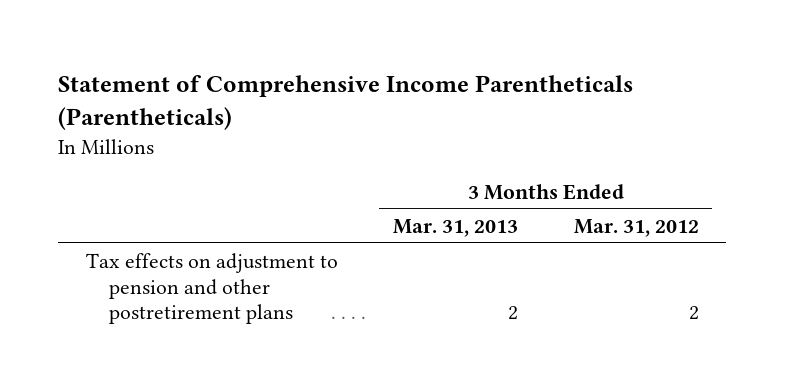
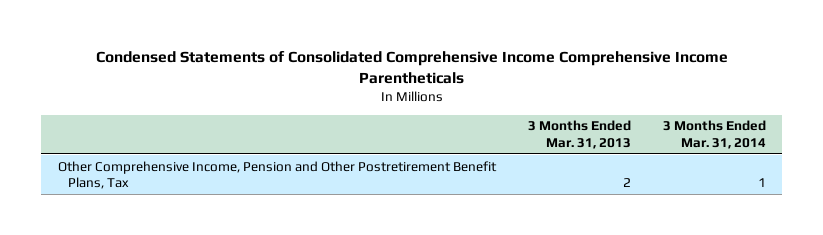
[58,74,634,130] Statement of Comprehensive Income Parentheticals (Parentheticals) -> [95,51,728,85] Condensed Statements of Consolidated Comprehensive Income Comprehensive Income Parentheticals
[573,218,699,237] Mar. 31, 2012 -> none
none -> [662,120,766,149] 3 Months Ended Mar. 31, 2014
[85,252,338,325] Tax effects on adjustment to pension and other postretirement plans -> [57,160,497,190] Other Comprehensive Income, Pension and Other Postretirement Benefit Plans, Tax

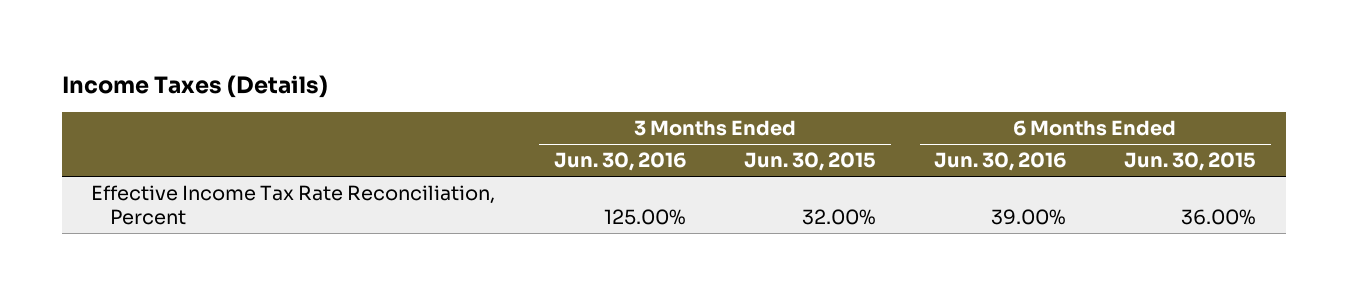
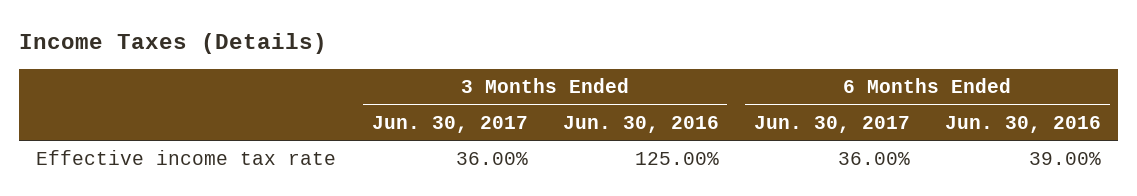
[743,152,876,172] Jun. 30, 2015 -> none
[1124,152,1257,172] Jun. 30, 2015 -> none
none -> [371,115,528,133] Jun. 30, 2017
none -> [753,115,910,133] Jun. 30, 2017
[91,185,496,226] Effective Income Tax Rate Reconciliation, Percent -> [36,150,337,166] Effective income tax rate

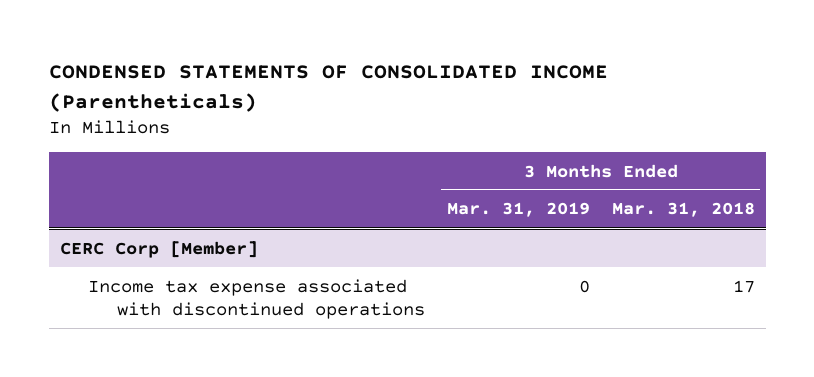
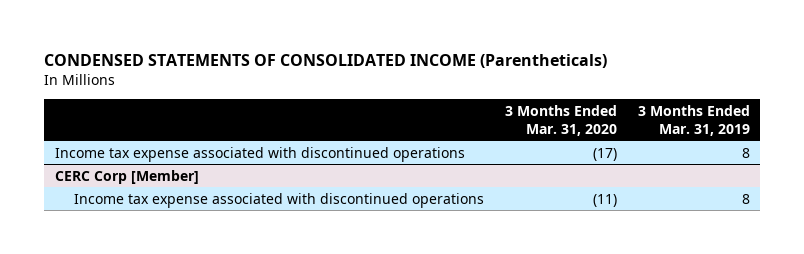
[611,202,755,218] Mar. 31, 2018 -> none
none -> [505,104,618,136] 3 Months Ended Mar. 31, 2020
none -> [54,146,465,162] Income tax expense associated with discontinued operations
[578,279,590,293] 0 -> [741,193,750,204] 8

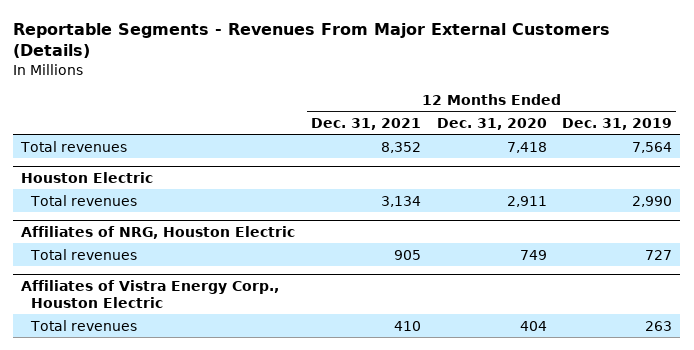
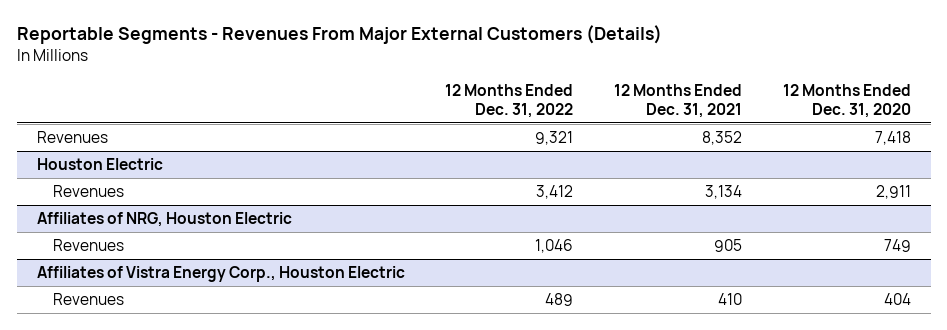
[562,117,673,130] Dec. 31, 2019 -> none
none -> [445,83,574,118] 12 Months Ended Dec. 31, 2022
[20,140,128,152] Total revenues -> [36,131,108,144] Revenues
[30,194,138,206] Total revenues -> [53,185,125,198] Revenues
[30,248,138,260] Total revenues -> [53,239,125,252] Revenues
[30,319,138,331] Total revenues -> [53,293,125,306] Revenues

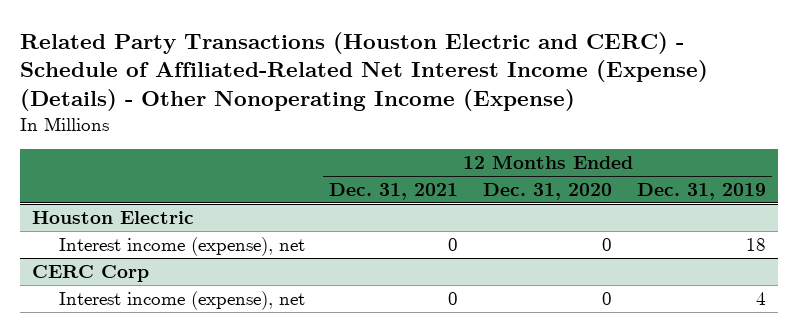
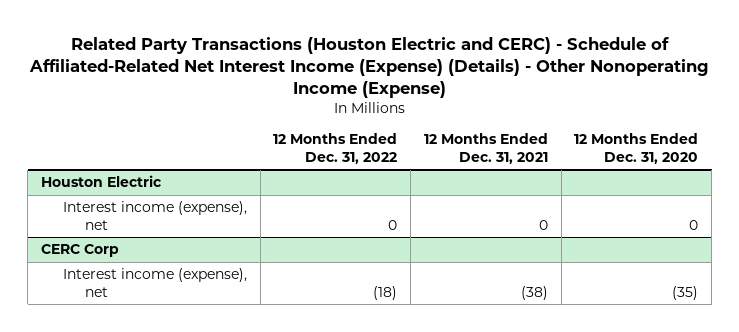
[636,182,766,200] Dec. 31, 2019 -> none
none -> [273,133,398,164] 12 Months Ended Dec. 31, 2022
[448,291,459,305] 0 -> [520,285,548,300] (38)
[602,291,613,305] 0 -> [672,285,699,300] (35)

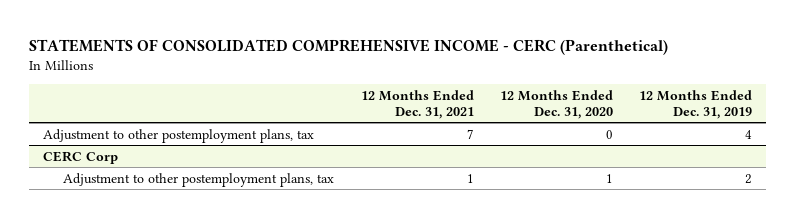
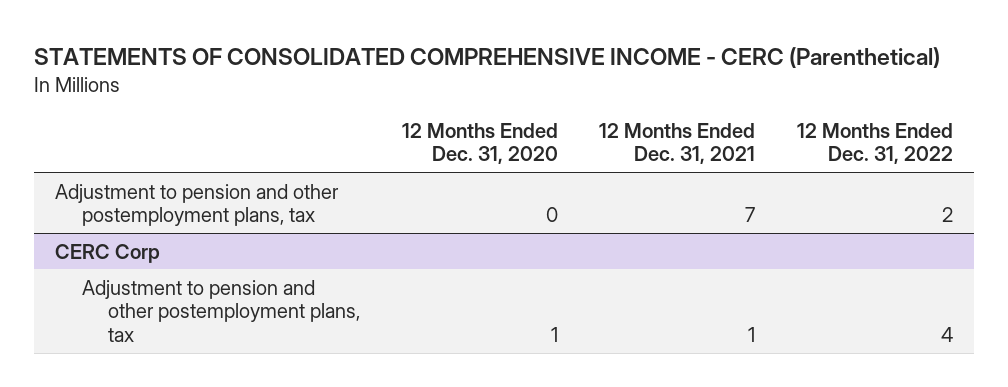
[639,89,753,120] 12 Months Ended Dec. 31, 2019 -> none
none -> [796,122,953,165] 12 Months Ended Dec. 31, 2022
[42,128,314,143] Adjustment to other postemployment plans, tax -> [54,183,339,227] Adjustment to pension and other postemployment plans, tax
[63,172,335,187] Adjustment to other postemployment plans, tax -> [81,279,361,342] Adjustment to pension and other postemployment plans, tax

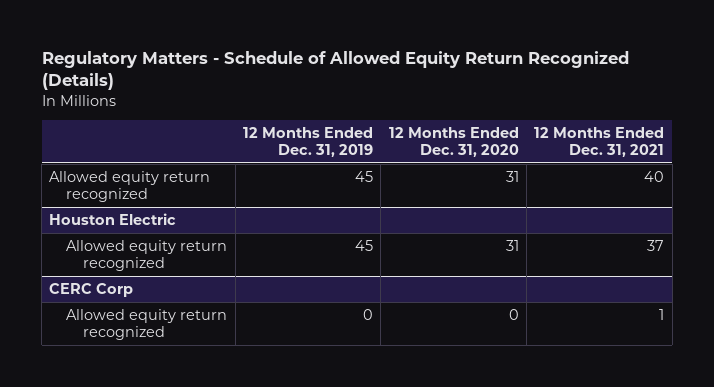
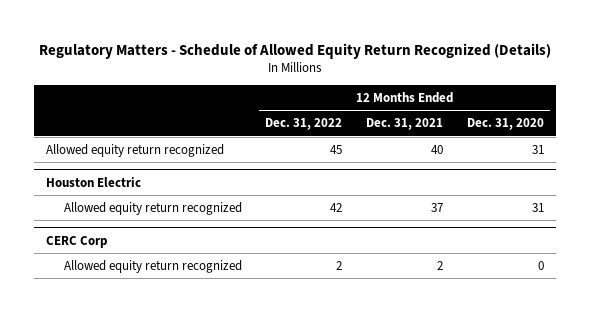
[242,126,373,157] 12 Months Ended Dec. 31, 2019 -> none
none -> [265,118,343,131] Dec. 31, 2022
[659,309,665,321] 1 -> [437,260,444,270] 2

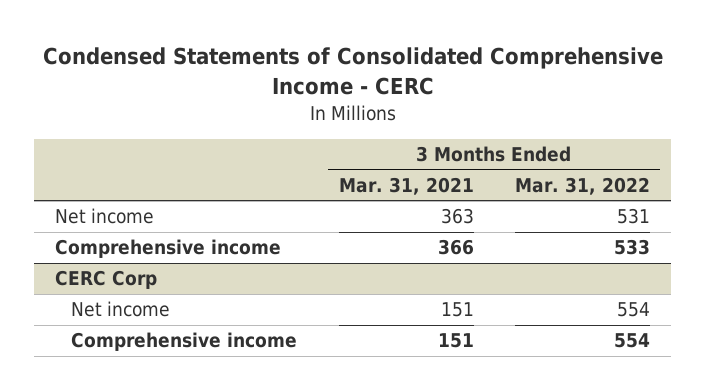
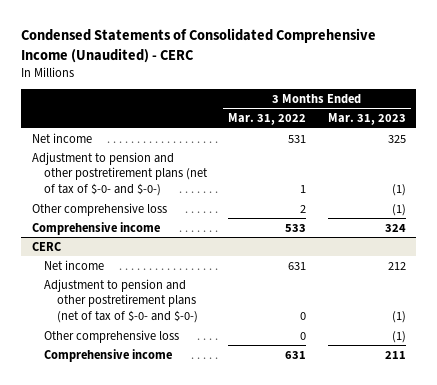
[42,47,663,95] Condensed Statements of Consolidated Comprehensive Income - CERC -> [21,28,377,63] Condensed Statements of Consolidated Comprehensive Income (Unaudited) - CERC
[338,176,474,195] Mar. 31, 2021 -> none
none -> [327,113,406,126] Mar. 31, 2023
none -> [31,151,209,197] Adjustment to pension and other postretirement plans (net of tax of $-0- and $-0-)
none -> [31,202,167,216] Other comprehensive loss
[54,270,157,290] CERC Corp -> [31,241,61,251] CERC
[617,302,651,318] 554 -> [288,261,307,270] 631
none -> [44,278,199,324] Adjustment to pension and other postretirement plans (net of tax of $-0- and $-0-)
none -> [44,329,180,343] Other comprehensive loss
[614,333,651,349] 554 -> [285,350,307,359] 631

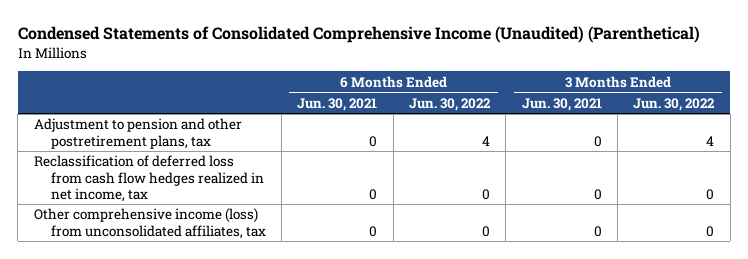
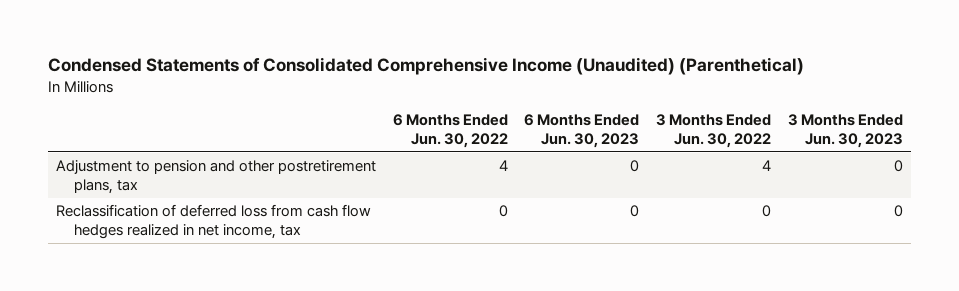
[297,97,378,111] Jun. 30, 2021 -> none
[521,97,602,111] Jun. 30, 2021 -> none
none -> [524,114,640,149] 6 Months Ended Jun. 30, 2023
none -> [787,114,903,149] 3 Months Ended Jun. 30, 2023
[33,208,266,239] Other comprehensive income (loss) from unconsolidated affiliates, tax -> none

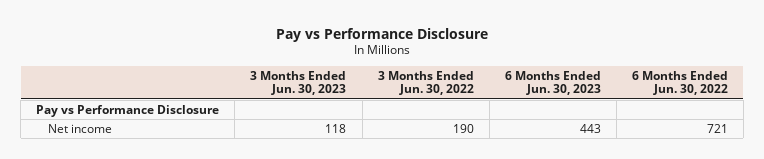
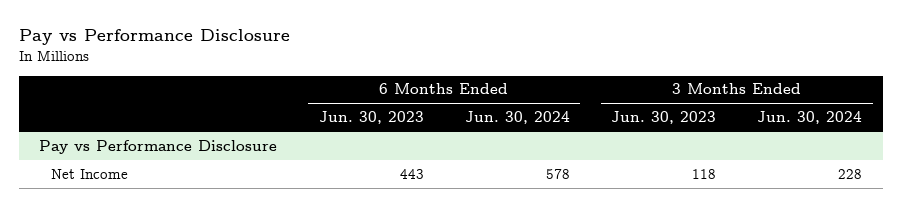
[377,70,474,96] 3 Months Ended Jun. 30, 2022 -> none
[631,70,728,96] 6 Months Ended Jun. 30, 2022 -> none
none -> [464,111,570,125] Jun. 30, 2024
none -> [757,111,863,125] Jun. 30, 2024
[47,123,112,133] Net income -> [50,168,128,179] Net Income

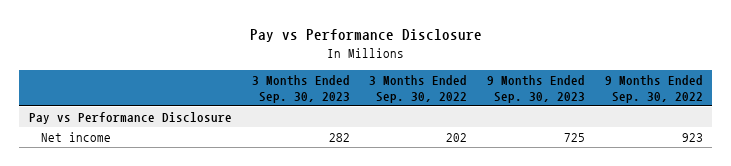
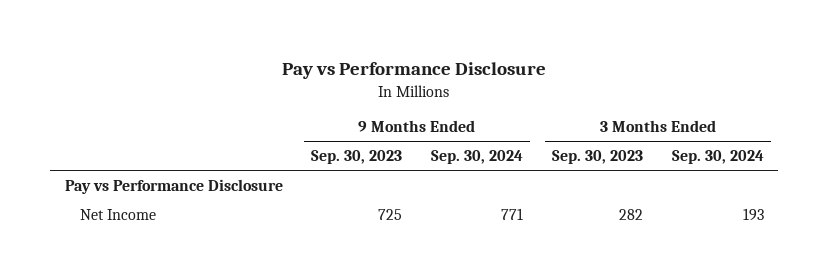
[369,74,468,104] 3 Months Ended Sep. 30, 2022 -> none
[604,74,703,104] 9 Months Ended Sep. 30, 2022 -> none
none -> [431,150,524,165] Sep. 30, 2024
none -> [671,150,764,165] Sep. 30, 2024
[41,131,112,142] Net income -> [79,208,156,220] Net Income

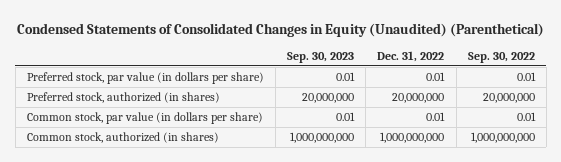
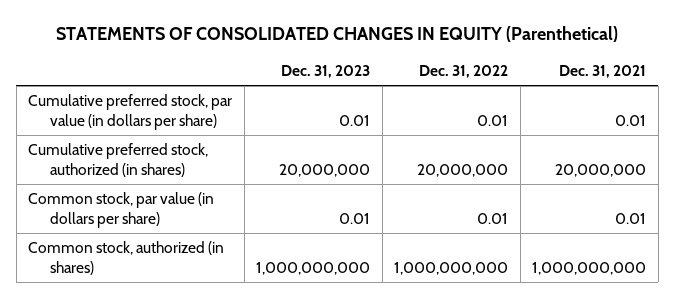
[16,22,544,37] Condensed Statements of Consolidated Changes in Equity (Unaudited) (Parenthetical) -> [56,26,619,43] STATEMENTS OF CONSOLIDATED CHANGES IN EQUITY (Parenthetical)
[287,51,355,63] Sep. 30, 2023 -> none
[467,51,535,63] Sep. 30, 2022 -> none
none -> [281,65,371,79] Dec. 31, 2023
none -> [559,65,647,79] Dec. 31, 2021
[26,72,264,85] Preferred stock, par value (in dollars per share) -> [28,94,233,131] Cumulative preferred stock, par value (in dollars per share)
[26,92,220,104] Preferred stock, authorized (in shares) -> [28,143,209,178] Cumulative preferred stock, authorized (in shares)

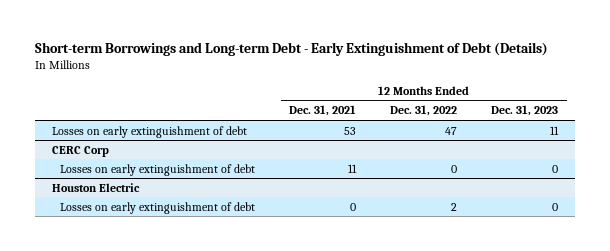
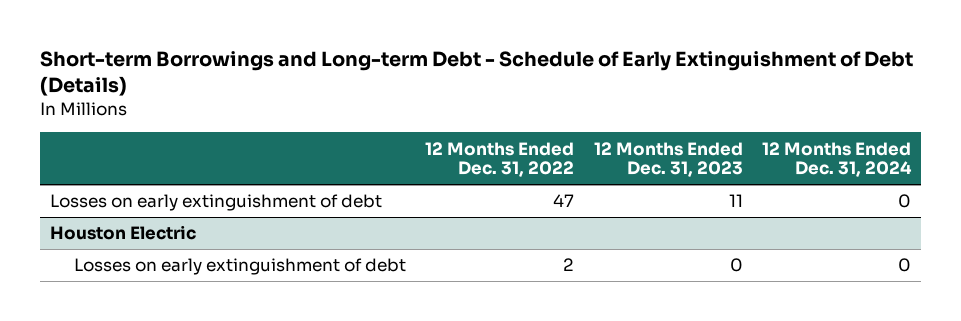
[34,42,548,57] Short-term Borrowings and Long-term Debt - Early Extinguishment of Debt (Details) -> [39,51,913,97] Short-term Borrowings and Long-term Debt - Schedule of Early Extinguishment of Debt (Details)
[289,105,357,117] Dec. 31, 2021 -> none
none -> [762,141,913,178] 12 Months Ended Dec. 31, 2024
[51,145,109,157] CERC Corp -> none
[60,163,256,176] Losses on early extinguishment of debt -> none

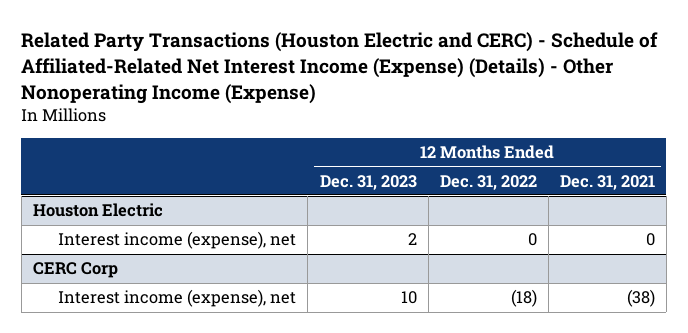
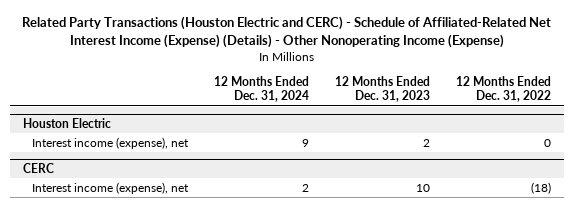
[559,174,655,190] Dec. 31, 2021 -> none
none -> [213,75,309,103] 12 Months Ended Dec. 31, 2024
[33,262,119,279] CERC Corp -> [22,162,54,173] CERC

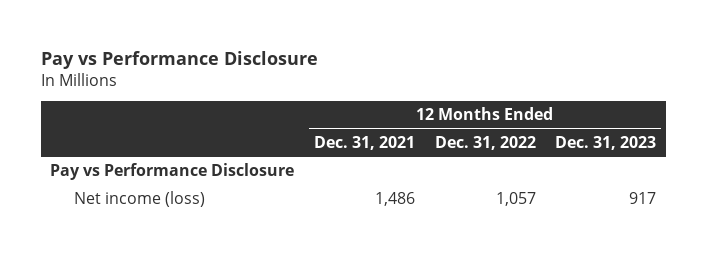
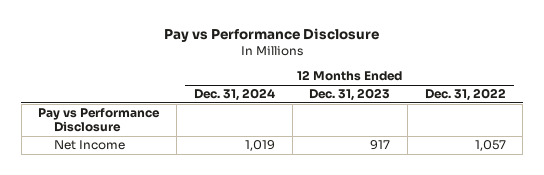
[314,135,416,150] Dec. 31, 2021 -> none
none -> [193,88,275,102] Dec. 31, 2024
[74,191,206,208] Net income (loss) -> [53,140,125,151] Net Income

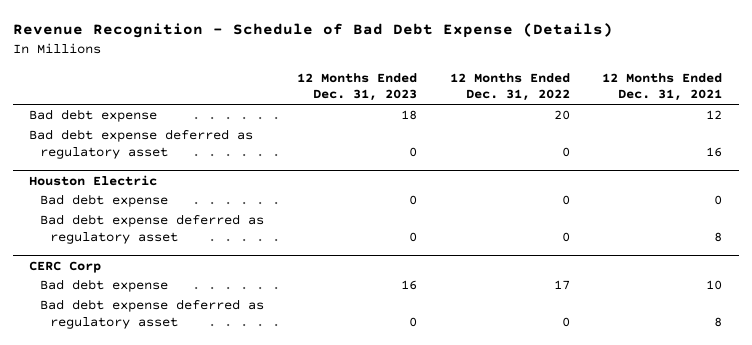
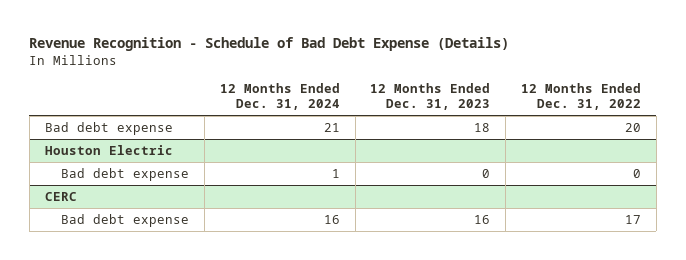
[602,72,723,102] 12 Months Ended Dec. 31, 2021 -> none
none -> [219,83,340,111] 12 Months Ended Dec. 31, 2024
[29,129,254,159] Bad debt expense deferred as regulatory asset -> none
[39,214,264,244] Bad debt expense deferred as regulatory asset -> none
[29,260,102,273] CERC Corp -> [44,191,77,201] CERC
[39,299,264,329] Bad debt expense deferred as regulatory asset -> none

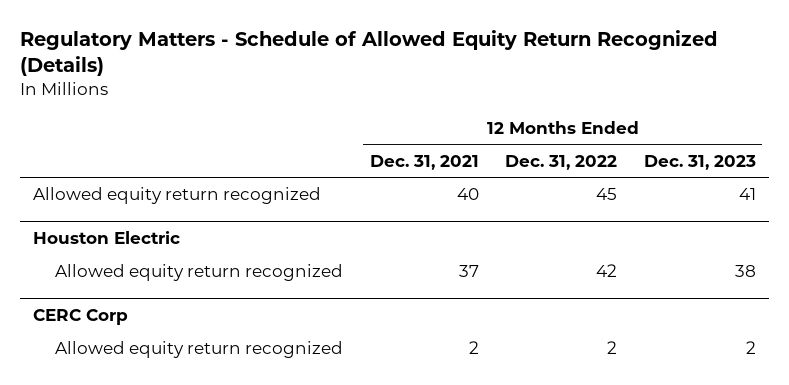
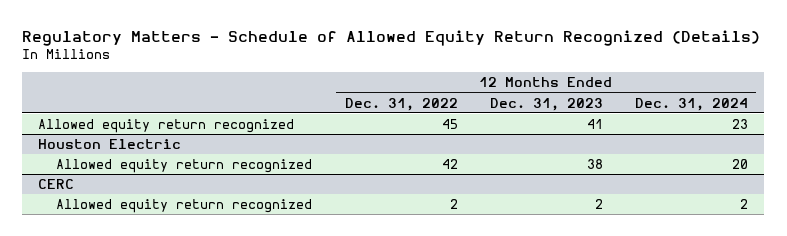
[369,154,479,170] Dec. 31, 2021 -> none
none -> [635,97,749,111] Dec. 31, 2024
[32,309,128,326] CERC Corp -> [38,179,75,190] CERC

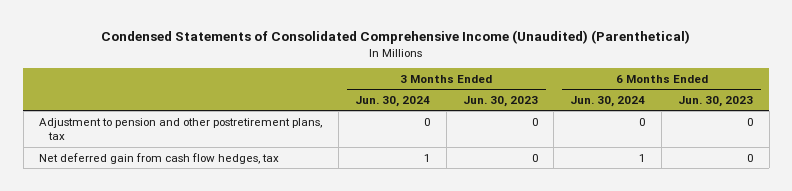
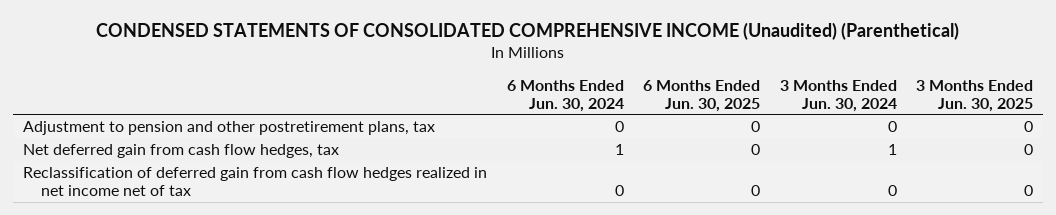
[101,30,691,45] Condensed Statements of Consolidated Comprehensive Income (Unaudited) (Parenthetical) -> [96,22,960,41] CONDENSED STATEMENTS OF CONSOLIDATED COMPREHENSIVE INCOME (Unaudited) (Parenthetical)
[462,95,538,107] Jun. 30, 2023 -> none
[677,95,753,107] Jun. 30, 2023 -> none
none -> [643,79,761,112] 6 Months Ended Jun. 30, 2025
none -> [916,79,1034,112] 3 Months Ended Jun. 30, 2025
none -> [23,166,488,196] Reclassification of deferred gain from cash flow hedges realized in net income net of tax

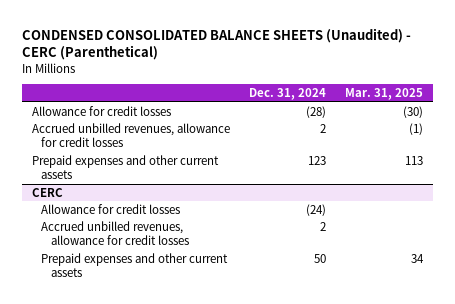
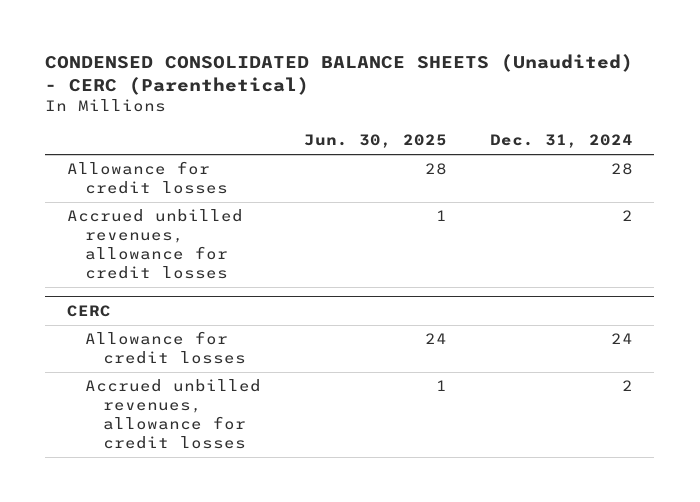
[345,88,424,101] Mar. 31, 2025 -> none
none -> [303,134,447,149] Jun. 30, 2025
[305,105,326,118] (28) -> [610,163,633,176] 28
[31,154,219,180] Prepaid expenses and other current assets -> none
[305,203,326,216] (24) -> [610,333,633,345] 24
[41,252,229,278] Prepaid expenses and other current assets -> none

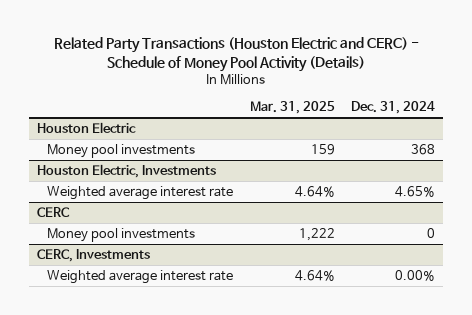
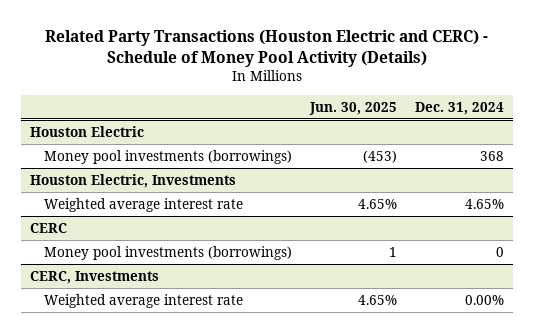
[249,101,335,115] Mar. 31, 2025 -> none
none -> [308,101,397,115] Jun. 30, 2025
[47,143,196,158] Money pool investments -> [43,149,292,164] Money pool investments (borrowings)
[47,227,196,242] Money pool investments -> [43,245,292,260] Money pool investments (borrowings)

